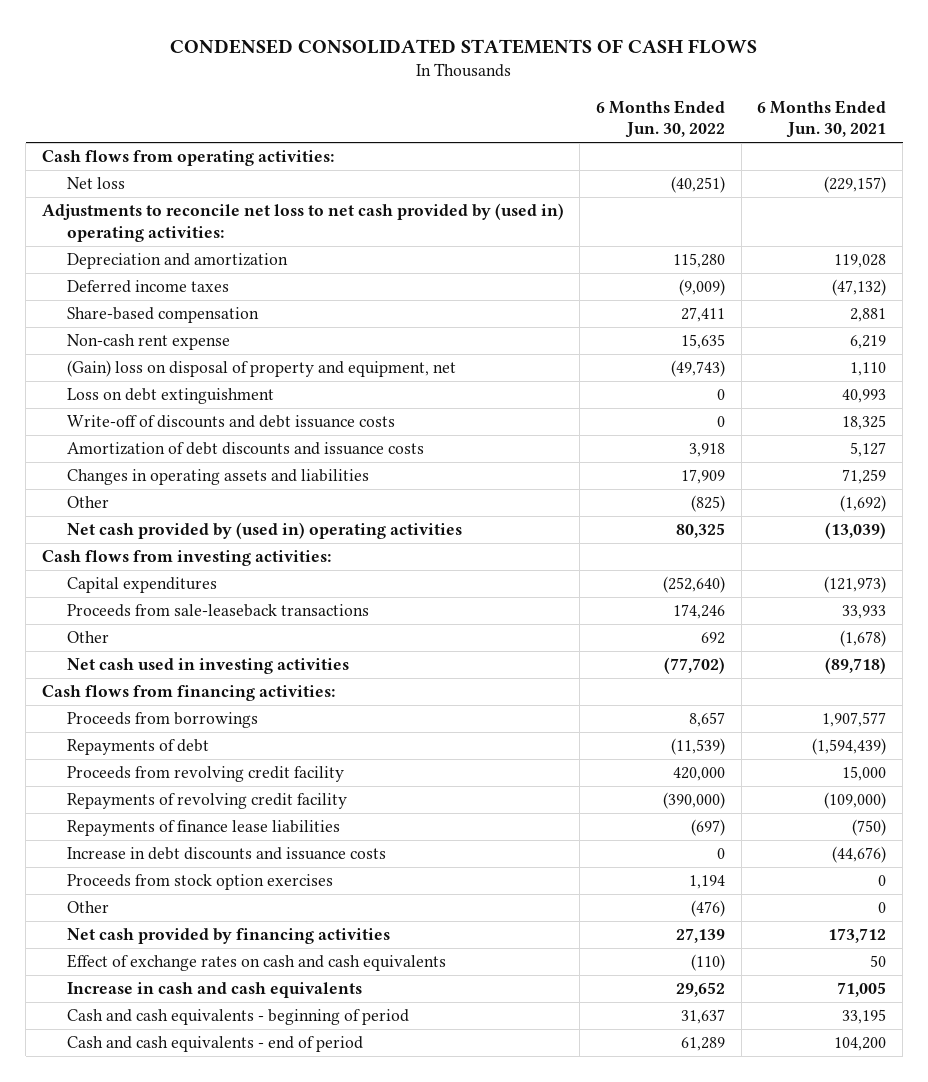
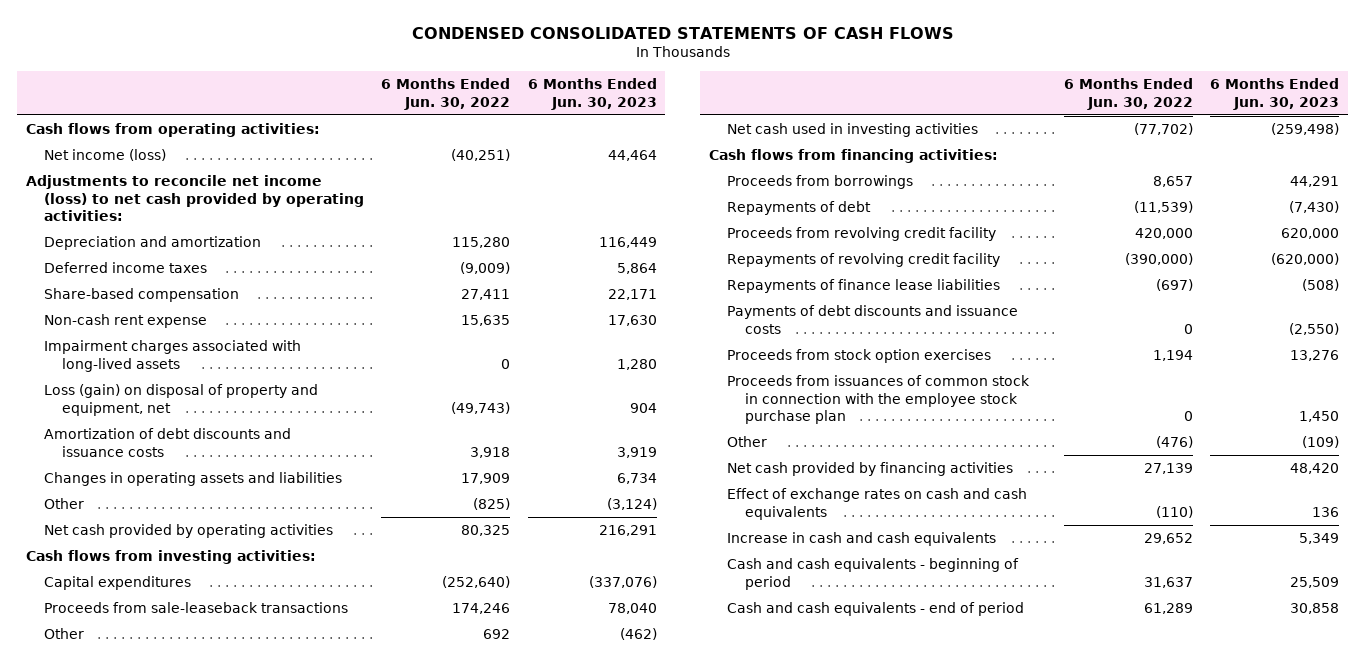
[757,99,887,139] 6 Months Ended Jun. 30, 2021 -> none
none -> [527,78,657,110] 6 Months Ended Jun. 30, 2023
[66,177,125,190] Net loss -> [44,149,167,162] Net income (loss)
[41,203,564,242] Adjustments to reconcile net loss to net cash provided by (used in) operating activities: -> [25,175,365,222] Adjustments to reconcile net income (loss) to net cash provided by operating activities:
[66,388,274,405] Loss on debt extinguishment -> none
[66,415,395,429] Write-off of discounts and debt issuance costs -> none
none -> [44,340,302,372] Impairment charges associated with long-lived assets
[66,360,456,378] (Gain) loss on disposal of property and equipment, net -> [44,384,319,416] Loss (gain) on disposal of property and equipment, net
[66,522,462,540] Net cash provided by (used in) operating activities -> [44,524,334,539] Net cash provided by operating activities
[66,847,386,861] Increase in debt discounts and issuance costs -> [726,305,1018,334] Payments of debt discounts and issuance costs
none -> [726,375,1030,425] Proceeds from issuances of common stock in connection with the employee stock purchase plan

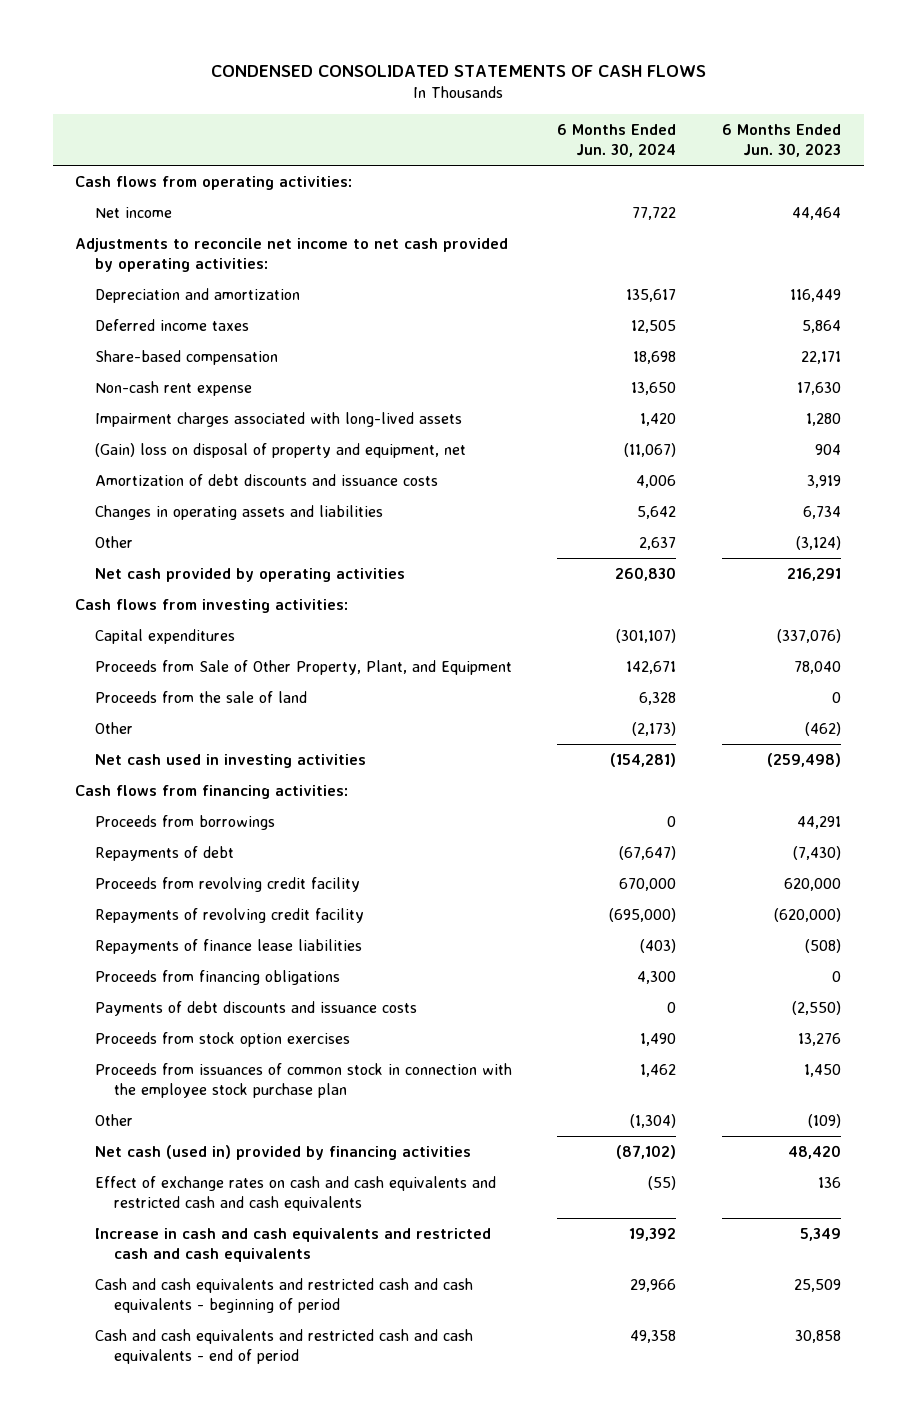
[381,78,511,110] 6 Months Ended Jun. 30, 2022 -> none
none -> [557,124,677,157] 6 Months Ended Jun. 30, 2024
[44,149,167,162] Net income (loss) -> [94,206,172,218] Net income
[25,175,365,222] Adjustments to reconcile net income (loss) to net cash provided by operating activities: -> [75,237,509,272] Adjustments to reconcile net income to net cash provided by operating activities:
[44,384,319,416] Loss (gain) on disposal of property and equipment, net -> [94,442,466,458] (Gain) loss on disposal of property and equipment, net
[44,602,349,614] Proceeds from sale-leaseback transactions -> [94,659,512,675] Proceeds from Sale of Other Property, Plant, and Equipment
none -> [94,690,307,703] Proceeds from the sale of land
none -> [94,969,340,985] Proceeds from financing obligations
[726,462,1013,477] Net cash provided by financing activities -> [94,1144,471,1160] Net cash (used in) provided by financing activities
[726,488,1027,520] Effect of exchange rates on cash and cash equivalents -> [94,1175,496,1211] Effect of exchange rates on cash and cash equivalents and restricted cash and cash equivalents
[726,532,996,547] Increase in cash and cash equivalents -> [94,1227,491,1262] Increase in cash and cash equivalents and restricted cash and cash equivalents
[726,558,1019,590] Cash and cash equivalents - beginning of period -> [94,1277,473,1313] Cash and cash equivalents and restricted cash and cash equivalents - beginning of period
[726,602,1024,617] Cash and cash equivalents - end of period -> [94,1328,473,1364] Cash and cash equivalents and restricted cash and cash equivalents - end of period

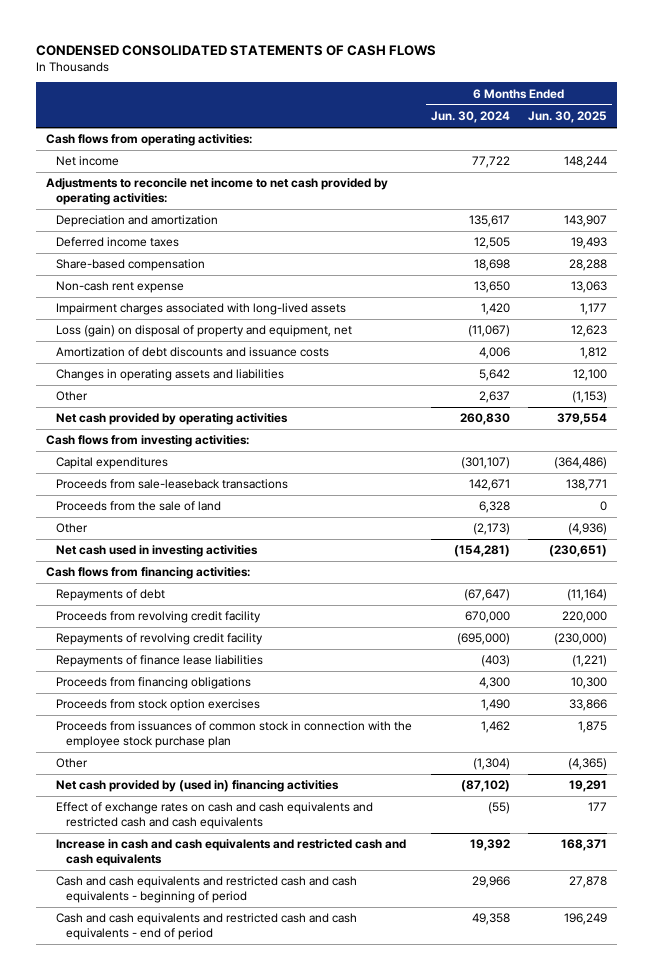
[721,124,841,157] 6 Months Ended Jun. 30, 2023 -> none
none -> [528,111,608,124] Jun. 30, 2025
[94,442,466,458] (Gain) loss on disposal of property and equipment, net -> [55,325,352,338] Loss (gain) on disposal of property and equipment, net
[94,659,512,675] Proceeds from Sale of Other Property, Plant, and Equipment -> [55,479,288,490] Proceeds from sale-leaseback transactions
[94,814,275,830] Proceeds from borrowings -> none
[94,1000,417,1016] Payments of debt discounts and issuance costs -> none
[94,1144,471,1160] Net cash (used in) provided by financing activities -> [55,780,339,793] Net cash provided by (used in) financing activities

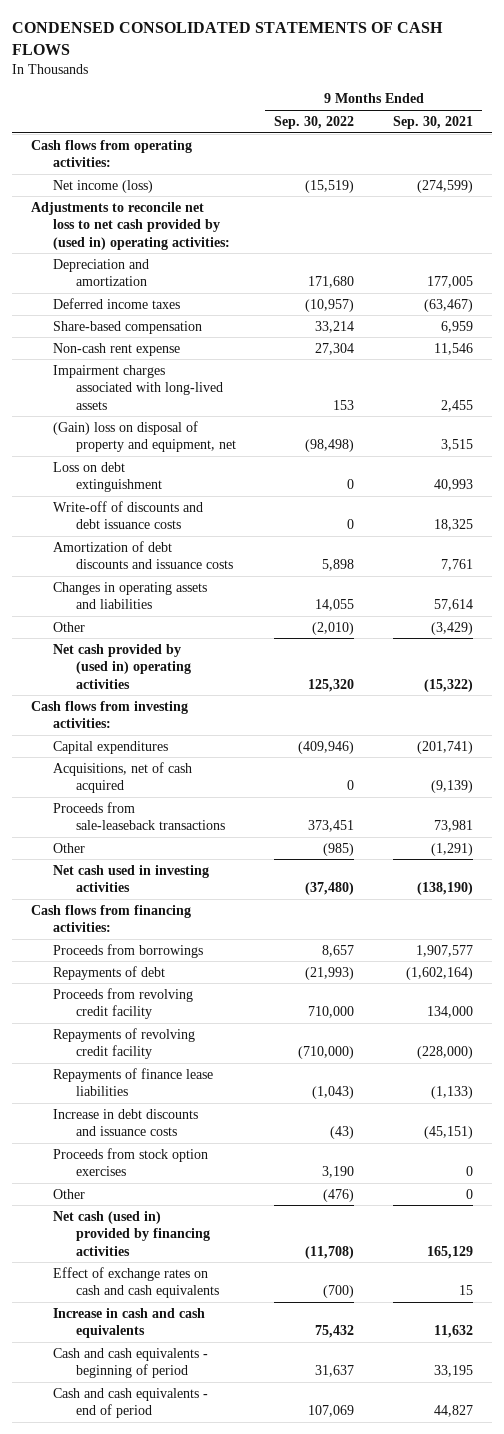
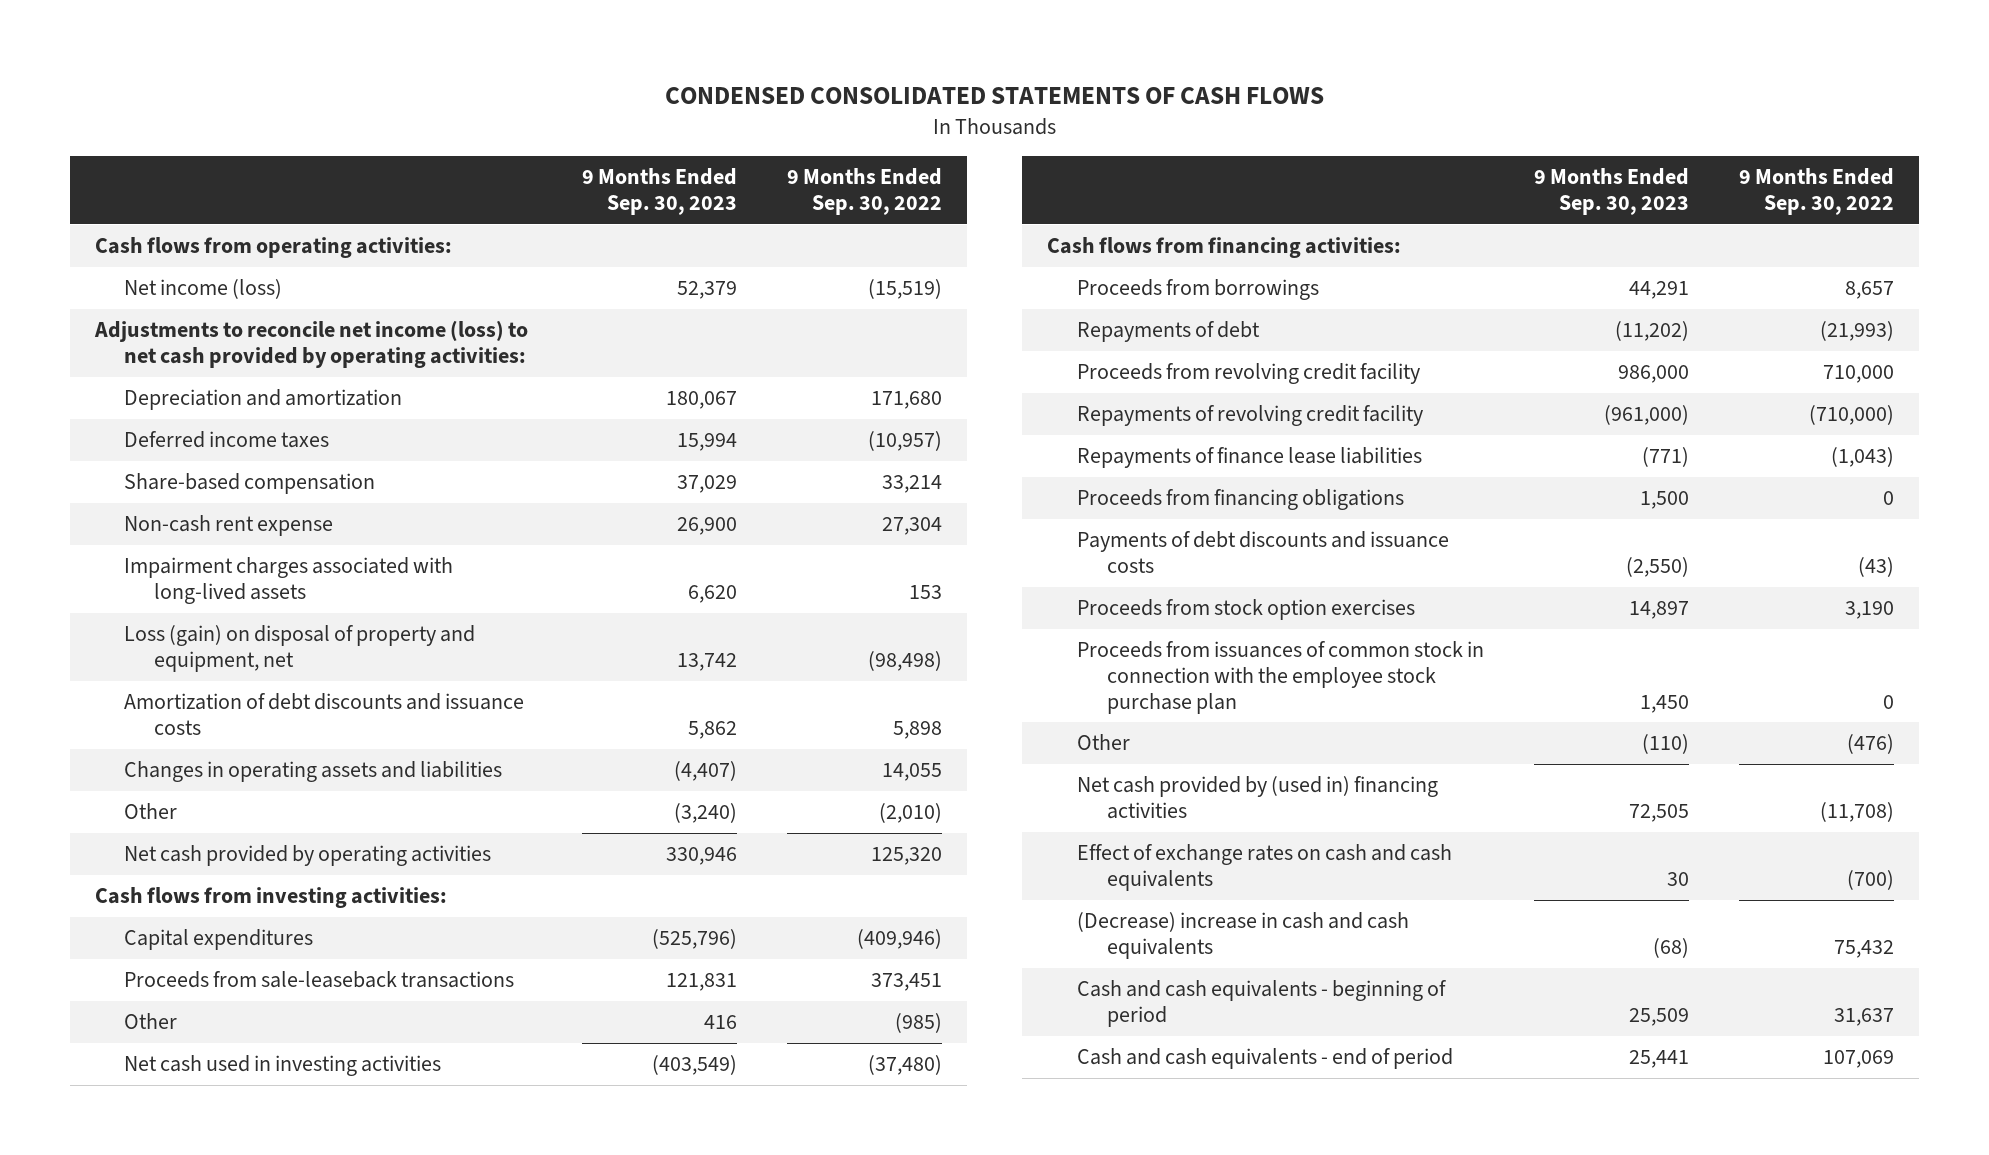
[392,115,473,129] Sep. 30, 2021 -> none
none -> [581,168,737,215] 9 Months Ended Sep. 30, 2023
[30,201,231,250] Adjustments to reconcile net loss to net cash provided by (used in) operating activities: -> [93,320,528,368] Adjustments to reconcile net income (loss) to net cash provided by operating activities:
[53,461,162,493] Loss on debt extinguishment -> none
[53,500,204,530] Write-off of discounts and debt issuance costs -> none
[53,420,236,453] (Gain) loss on disposal of property and equipment, net -> [124,625,476,672] Loss (gain) on disposal of property and equipment, net
[53,643,191,689] Net cash provided by (used in) operating activities -> [124,845,492,867] Net cash provided by operating activities
[53,761,193,794] Acquisitions, net of cash acquired -> none
none -> [1076,489,1404,511] Proceeds from financing obligations
[53,1108,199,1137] Increase in debt discounts and issuance costs -> [1076,531,1449,573] Payments of debt discounts and issuance costs
none -> [1076,641,1484,714] Proceeds from issuances of common stock in connection with the employee stock purchase plan
[53,1210,210,1256] Net cash (used in) provided by financing activities -> [1076,776,1438,819] Net cash provided by (used in) financing activities
[53,1307,206,1339] Increase in cash and cash equivalents -> [1076,912,1409,959] (Decrease) increase in cash and cash equivalents

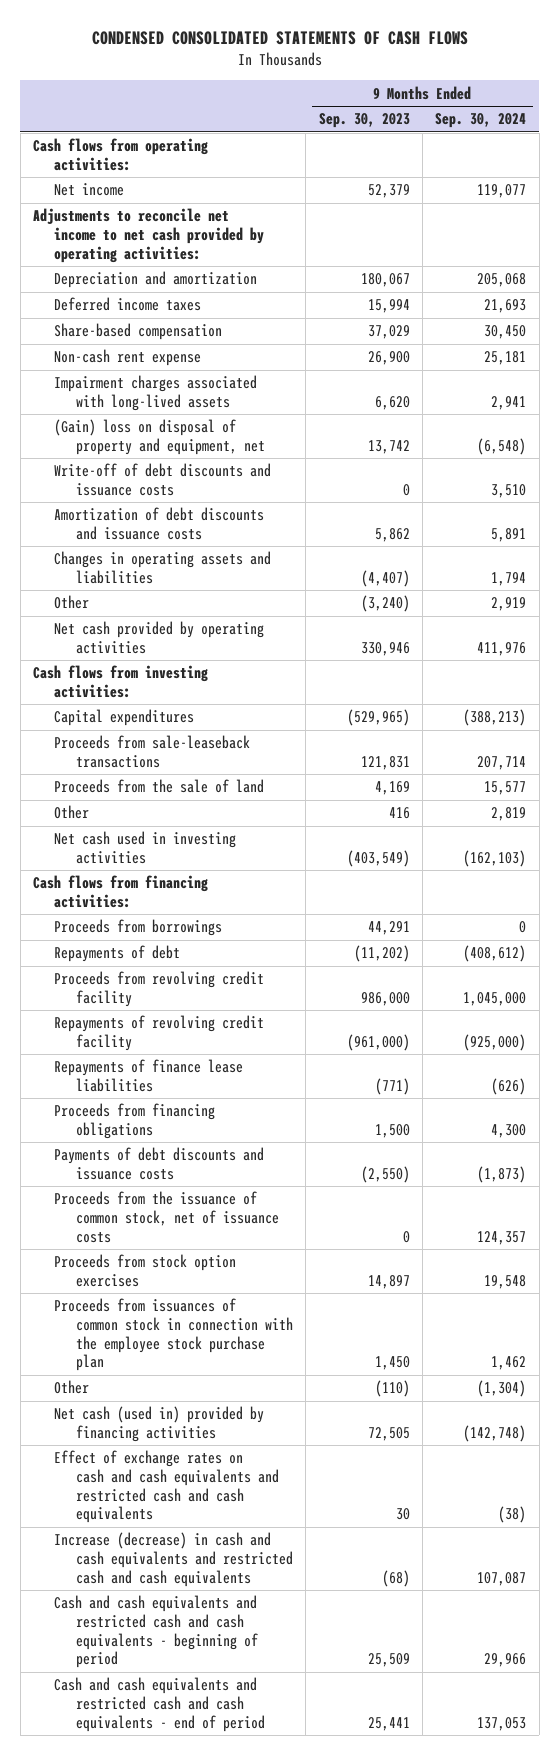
[786,168,942,215] 9 Months Ended Sep. 30, 2022 -> none
none -> [435,113,527,129] Sep. 30, 2024
[124,279,283,300] Net income (loss) -> [54,183,125,197] Net income
[93,320,528,368] Adjustments to reconcile net income (loss) to net cash provided by operating activities: -> [32,208,265,263] Adjustments to reconcile net income to net cash provided by operating activities:
[124,625,476,672] Loss (gain) on disposal of property and equipment, net -> [54,419,265,455] (Gain) loss on disposal of property and equipment, net
none -> [54,463,272,496] Write-off of debt discounts and issuance costs
[651,929,737,950] (525,796) -> [346,709,410,727] (529,965)
none -> [54,779,265,794] Proceeds from the sale of land
none -> [54,1191,279,1243] Proceeds from the issuance of common stock, net of issuance costs
[1076,776,1438,819] Net cash provided by (used in) financing activities -> [54,1406,265,1442] Net cash (used in) provided by financing activities
[1076,844,1452,891] Effect of exchange rates on cash and cash equivalents -> [54,1450,279,1524] Effect of exchange rates on cash and cash equivalents and restricted cash and cash equivalents
[1076,912,1409,959] (Decrease) increase in cash and cash equivalents -> [54,1532,293,1587] Increase (decrease) in cash and cash equivalents and restricted cash and cash equivalents
[1076,980,1447,1027] Cash and cash equivalents - beginning of period -> [54,1595,258,1669] Cash and cash equivalents and restricted cash and cash equivalents - beginning of period
[1076,1048,1453,1070] Cash and cash equivalents - end of period -> [54,1677,265,1732] Cash and cash equivalents and restricted cash and cash equivalents - end of period

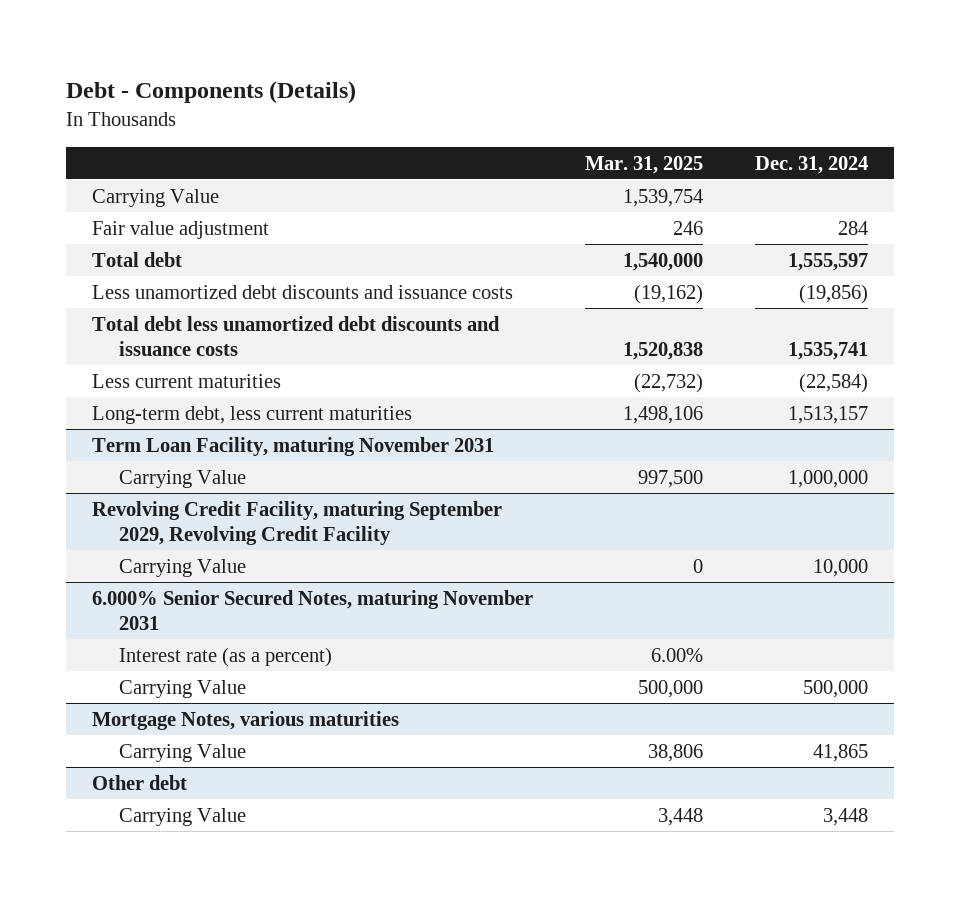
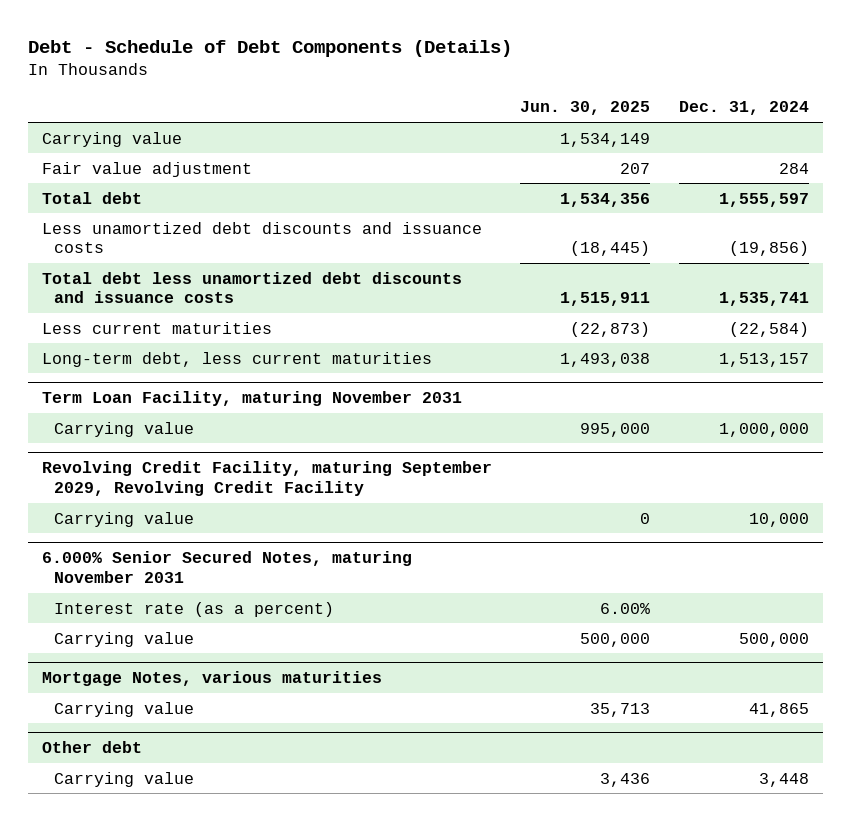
[66,81,357,105] Debt - Components (Details) -> [27,40,512,58] Debt - Schedule of Debt Components (Details)
[585,155,704,174] Mar. 31, 2025 -> none
none -> [520,101,651,116] Jun. 30, 2025
[92,188,220,207] Carrying Value -> [41,131,182,147] Carrying value
[119,469,247,488] Carrying Value -> [53,421,194,437] Carrying value
[119,558,247,577] Carrying Value -> [53,511,194,527] Carrying value
[119,679,247,698] Carrying Value -> [53,631,194,647] Carrying value
[119,743,247,762] Carrying Value -> [53,701,194,717] Carrying value
[119,807,247,826] Carrying Value -> [53,771,194,787] Carrying value

